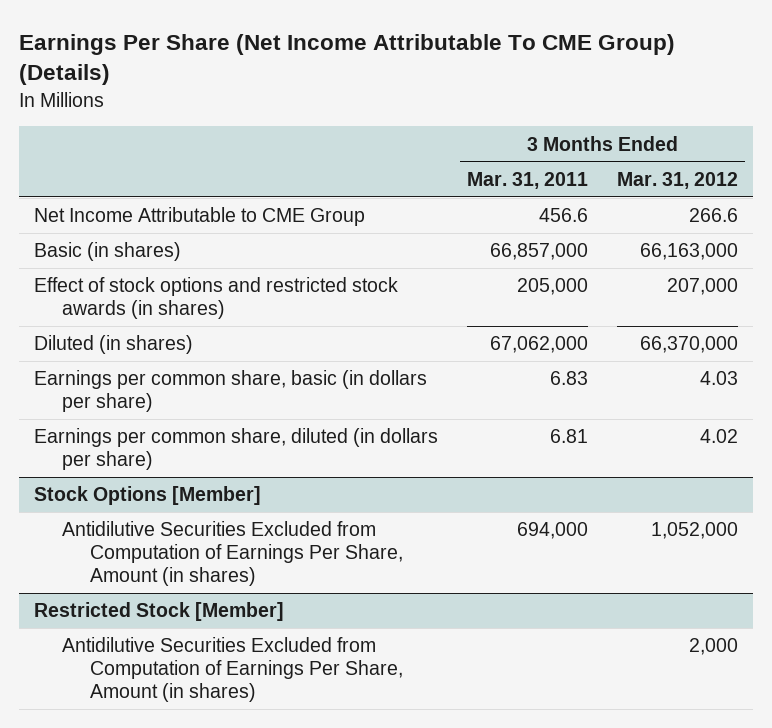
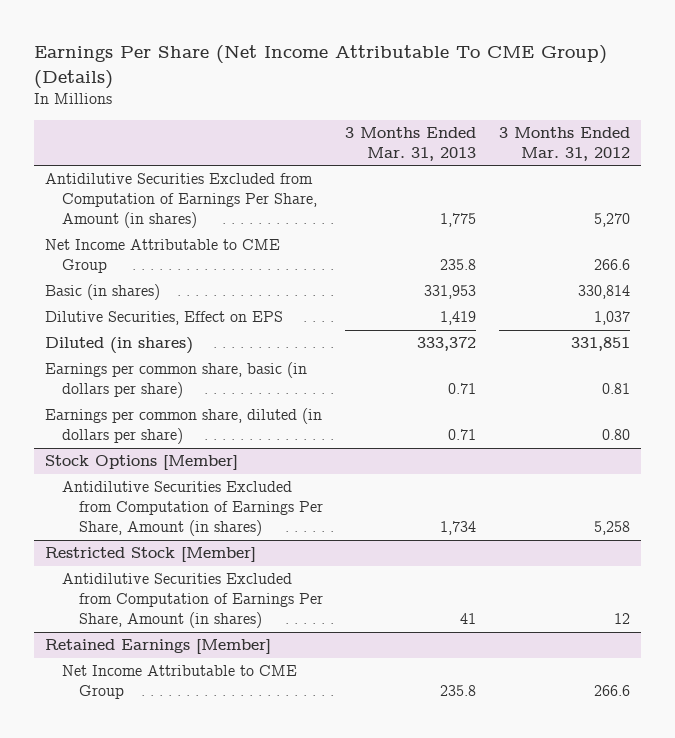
[467,171,589,189] Mar. 31, 2011 -> none
none -> [345,126,477,162] 3 Months Ended Mar. 31, 2013
none -> [45,173,317,229] Antidilutive Securities Excluded from Computation of Earnings Per Share, Amount (in shares)
[34,277,399,320] Effect of stock options and restricted stock awards (in shares) -> none
[640,243,739,261] 66,163,000 -> [577,285,630,300] 330,814
none -> [45,311,284,326] Dilutive Securities, Effect on EPS
[640,336,739,354] 66,370,000 -> [570,337,630,352] 331,851
[700,371,739,386] 4.03 -> [601,383,630,395] 0.81
[700,429,739,444] 4.02 -> [601,429,630,441] 0.80
[651,522,739,540] 1,052,000 -> [593,521,630,536] 5,258
[689,638,739,656] 2,000 -> [613,613,630,625] 12
none -> [45,639,272,655] Retained Earnings [Member]
none -> [61,665,297,700] Net Income Attributable to CME Group

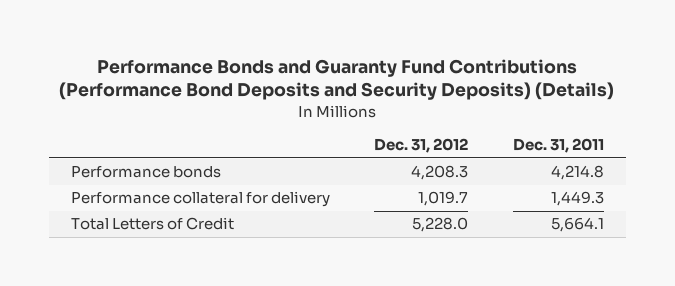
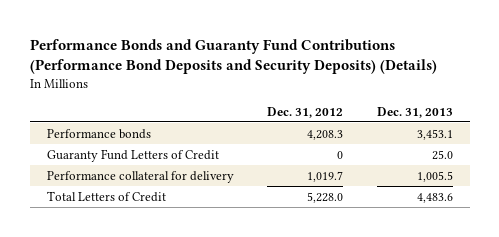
[512,138,604,154] Dec. 31, 2011 -> none
none -> [376,106,453,118] Dec. 31, 2013
none -> [46,148,219,162] Guaranty Fund Letters of Credit

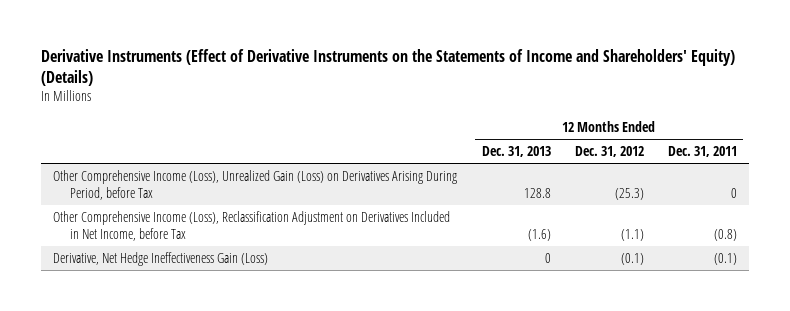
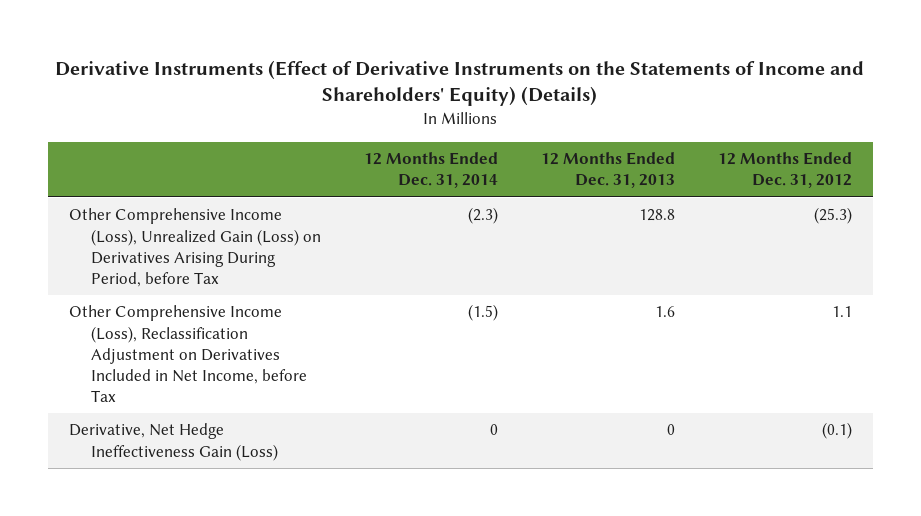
[668,145,738,157] Dec. 31, 2011 -> none
none -> [363,152,498,189] 12 Months Ended Dec. 31, 2014
[527,229,551,242] (1.6) -> [654,306,675,318] 1.6
[620,229,644,242] (1.1) -> [831,306,852,318] 1.1

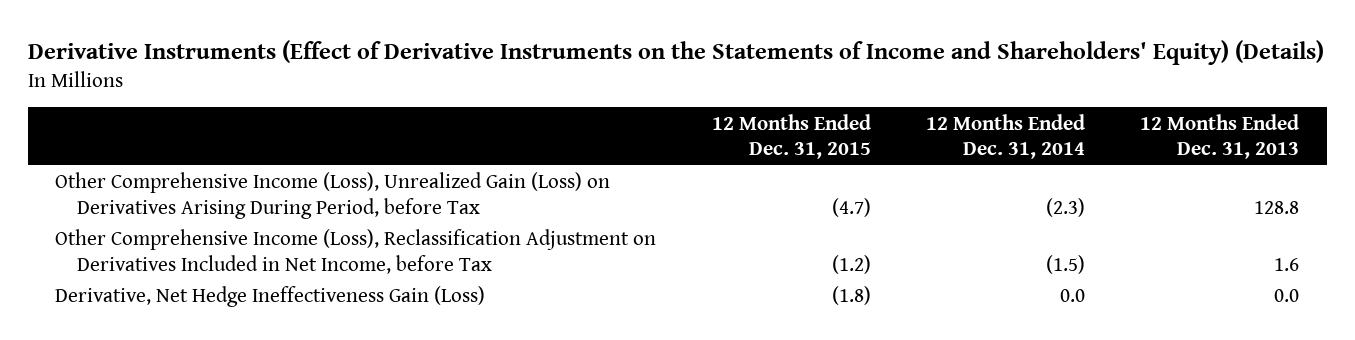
[717,152,852,189] 12 Months Ended Dec. 31, 2012 -> none
none -> [711,113,871,160] 12 Months Ended Dec. 31, 2015
[489,424,498,436] 0 -> [1059,289,1085,303] 0.0
[666,424,675,436] 0 -> [1274,289,1300,303] 0.0

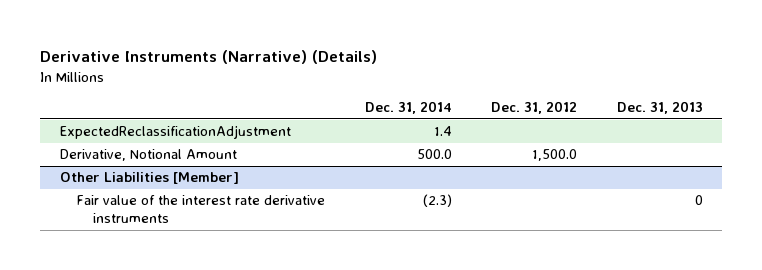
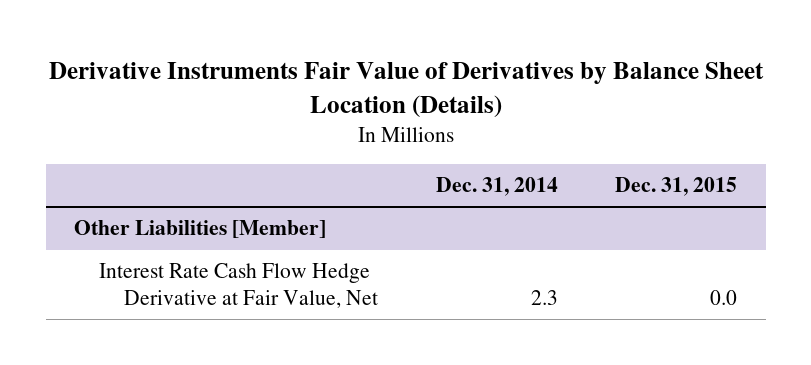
[39,50,377,65] Derivative Instruments (Narrative) (Details) -> [48,62,764,118] Derivative Instruments Fair Value of Derivatives by Balance Sheet Location (Details)
[491,101,578,115] Dec. 31, 2012 -> none
[616,101,703,115] Dec. 31, 2013 -> none
none -> [614,177,737,197] Dec. 31, 2015
[59,125,291,140] ExpectedReclassificationAdjustment -> none
[59,149,237,162] Derivative, Notional Amount -> none
[76,195,326,223] Fair value of the interest rate derivative instruments -> [99,263,379,308] Interest Rate Cash Flow Hedge Derivative at Fair Value, Net
[422,194,452,208] (2.3) -> [530,289,558,305] 2.3

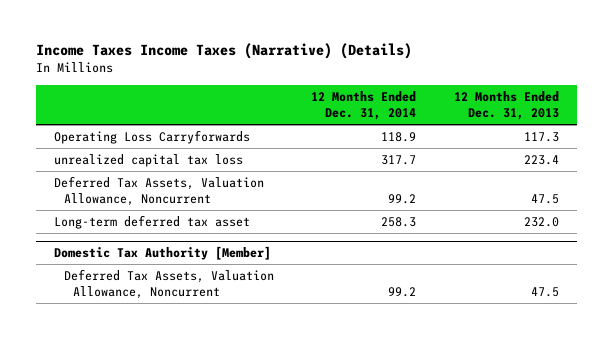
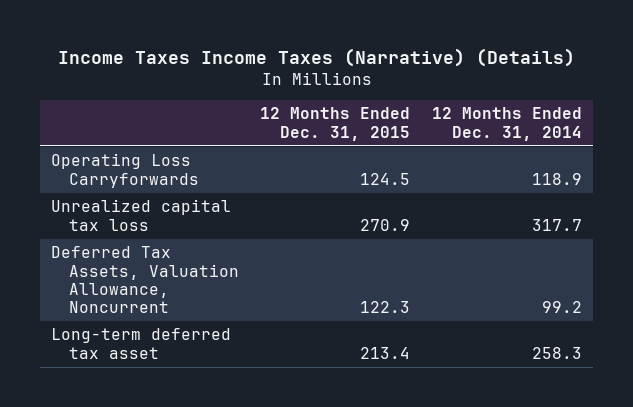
[453,91,559,121] 12 Months Ended Dec. 31, 2013 -> none
none -> [260,107,411,141] 12 Months Ended Dec. 31, 2015
[54,153,244,167] unrealized capital tax loss -> [51,199,232,231] Unrealized capital tax loss
[54,245,272,260] Domestic Tax Authority [Member] -> none
[63,268,274,300] Deferred Tax Assets, Valuation Allowance, Noncurrent -> none

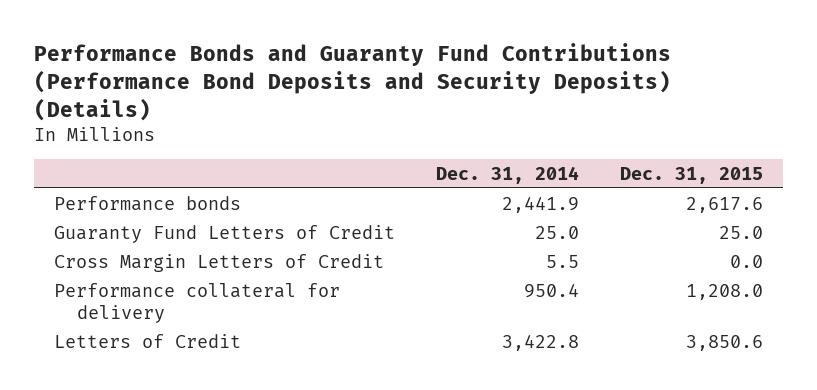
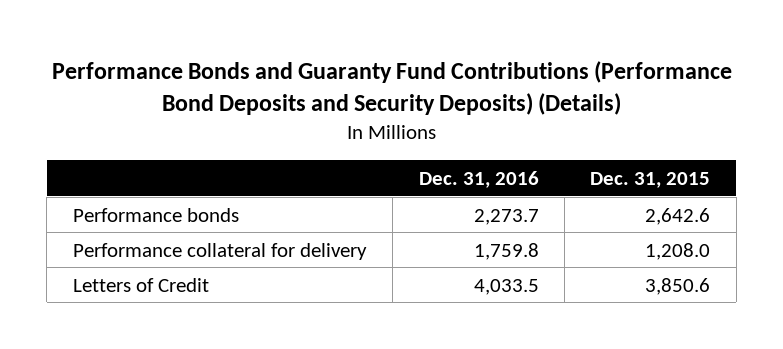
[435,165,579,184] Dec. 31, 2014 -> none
none -> [418,170,539,188] Dec. 31, 2016
[54,224,396,243] Guaranty Fund Letters of Credit -> none
[54,253,385,272] Cross Margin Letters of Credit -> none
[685,196,763,213] 2,617.6 -> [645,207,711,225] 2,642.6

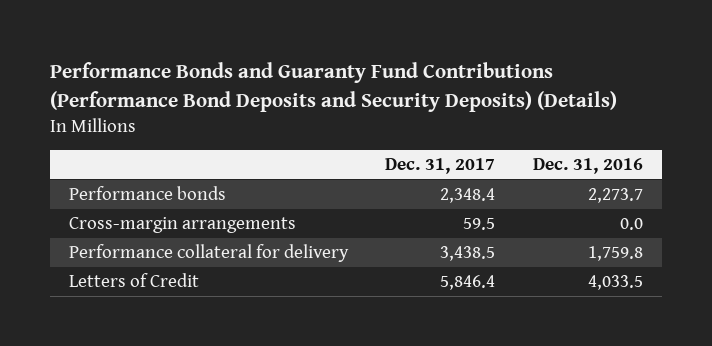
[590,171,711,188] Dec. 31, 2015 -> none
none -> [385,157,496,174] Dec. 31, 2017
none -> [68,216,296,233] Cross-margin arrangements

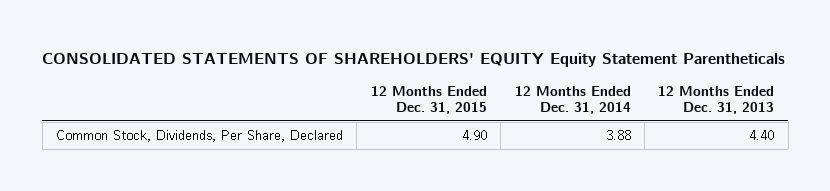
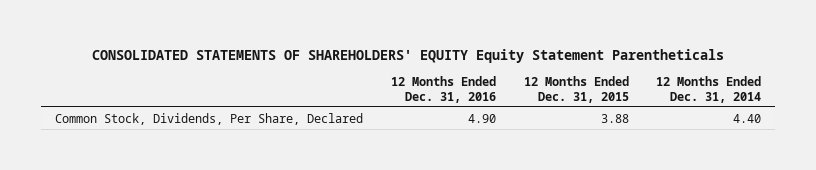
[658,85,775,115] 12 Months Ended Dec. 31, 2013 -> none
none -> [390,76,496,103] 12 Months Ended Dec. 31, 2016
[461,130,487,141] 4.90 -> [600,113,629,123] 3.88
[605,130,631,141] 3.88 -> [733,113,762,123] 4.40

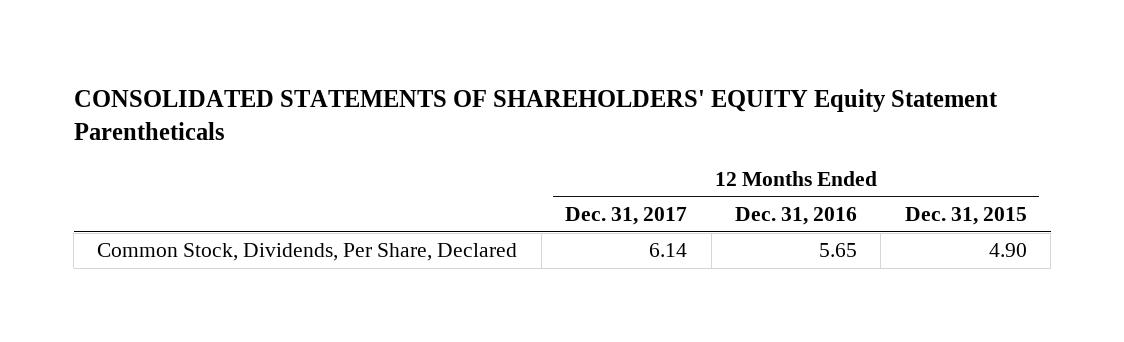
[656,76,762,103] 12 Months Ended Dec. 31, 2014 -> none
none -> [565,207,688,226] Dec. 31, 2017
[467,113,496,123] 4.90 -> [819,243,858,258] 5.65
[600,113,629,123] 3.88 -> [988,243,1027,258] 4.90

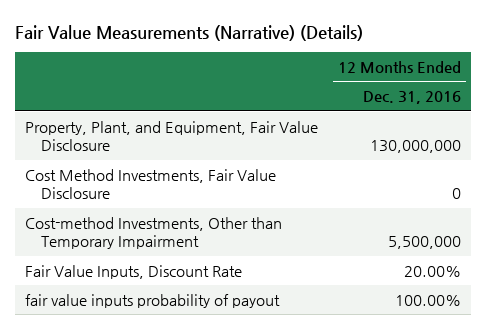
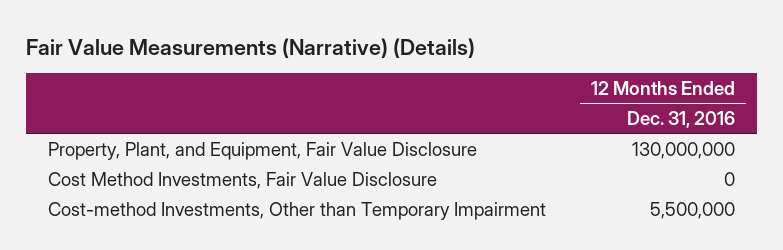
[25,264,243,279] Fair Value Inputs, Discount Rate -> none
[25,293,281,308] fair value inputs probability of payout -> none

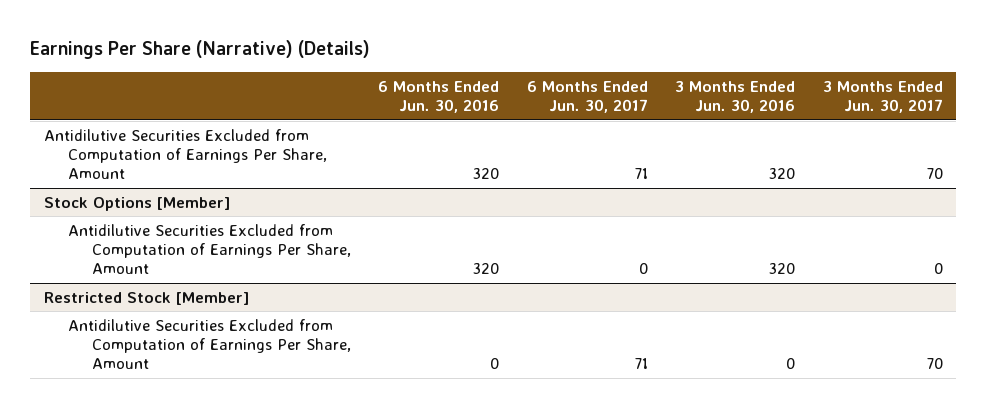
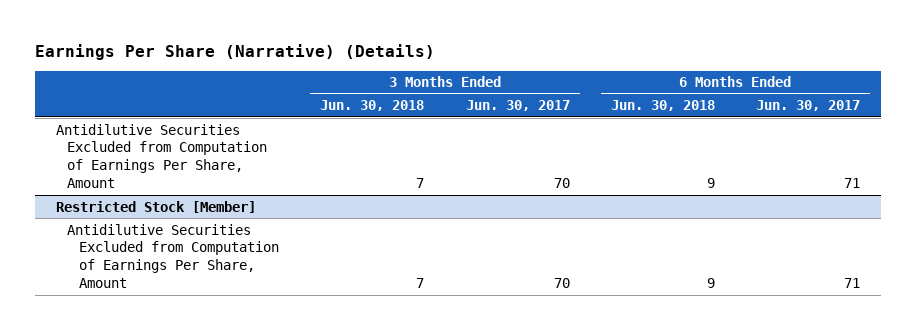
[378,80,500,114] 6 Months Ended Jun. 30, 2016 -> none
[675,80,796,114] 3 Months Ended Jun. 30, 2016 -> none
none -> [320,100,425,112] Jun. 30, 2018
none -> [610,100,715,112] Jun. 30, 2018
[43,196,230,211] Stock Options [Member] -> none
[67,223,351,275] Antidilutive Securities Excluded from Computation of Earnings Per Share, Amount -> none

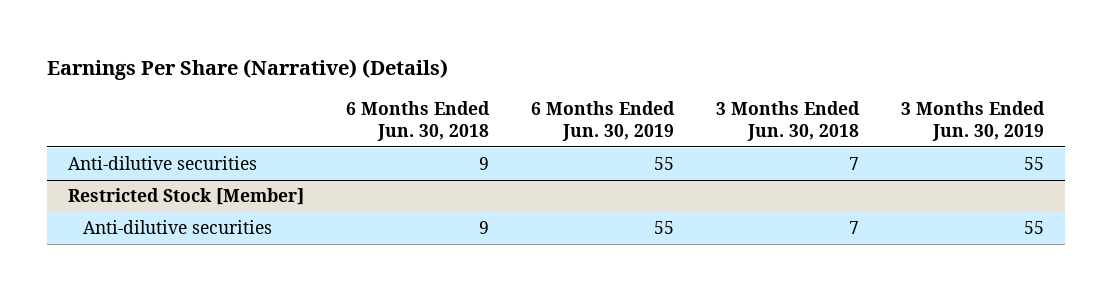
[465,100,570,112] Jun. 30, 2017 -> none
[756,100,861,112] Jun. 30, 2017 -> none
none -> [531,100,676,142] 6 Months Ended Jun. 30, 2019
none -> [900,100,1045,142] 3 Months Ended Jun. 30, 2019
[55,123,268,189] Antidilutive Securities Excluded from Computation of Earnings Per Share, Amount -> [68,156,258,171] Anti-dilutive securities
[67,223,280,289] Antidilutive Securities Excluded from Computation of Earnings Per Share, Amount -> [83,220,273,235] Anti-dilutive securities

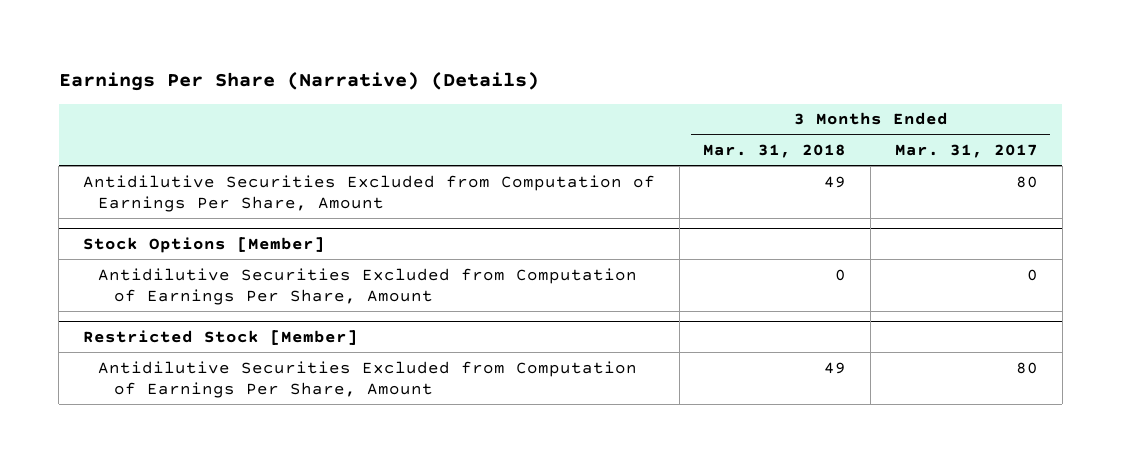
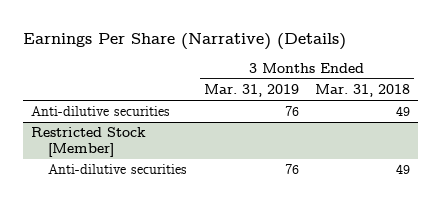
[895,144,1039,159] Mar. 31, 2017 -> none
none -> [203,84,299,98] Mar. 31, 2019
[82,237,325,254] Stock Options [Member] -> none
[98,267,638,305] Antidilutive Securities Excluded from Computation of Earnings Per Share, Amount -> none
[82,174,655,212] Antidilutive Securities Excluded from Computation of Earnings Per Share, Amount -> [30,106,170,117] Anti-dilutive securities
[98,360,638,398] Antidilutive Securities Excluded from Computation of Earnings Per Share, Amount -> [48,164,188,175] Anti-dilutive securities

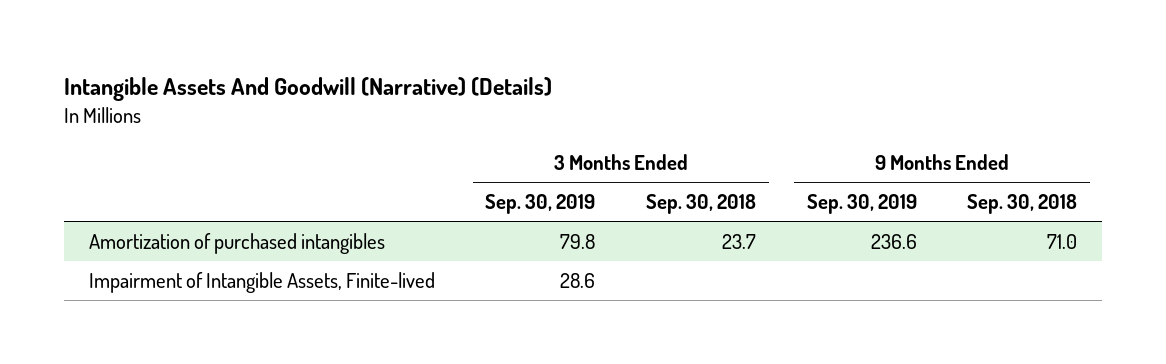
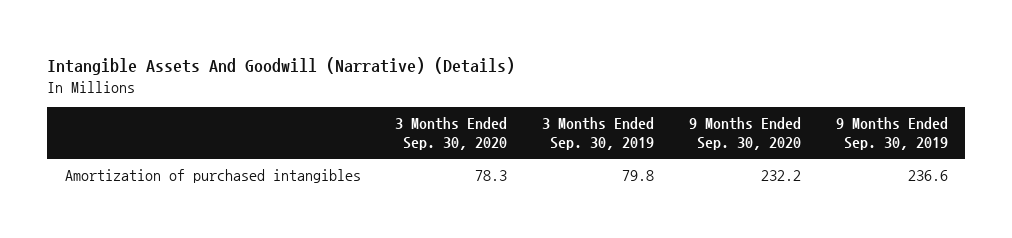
[645,194,756,215] Sep. 30, 2018 -> none
[967,194,1078,215] Sep. 30, 2018 -> none
none -> [395,116,508,151] 3 Months Ended Sep. 30, 2020
none -> [688,116,801,151] 9 Months Ended Sep. 30, 2020
[88,271,435,293] Impairment of Intangible Assets, Finite-lived -> none

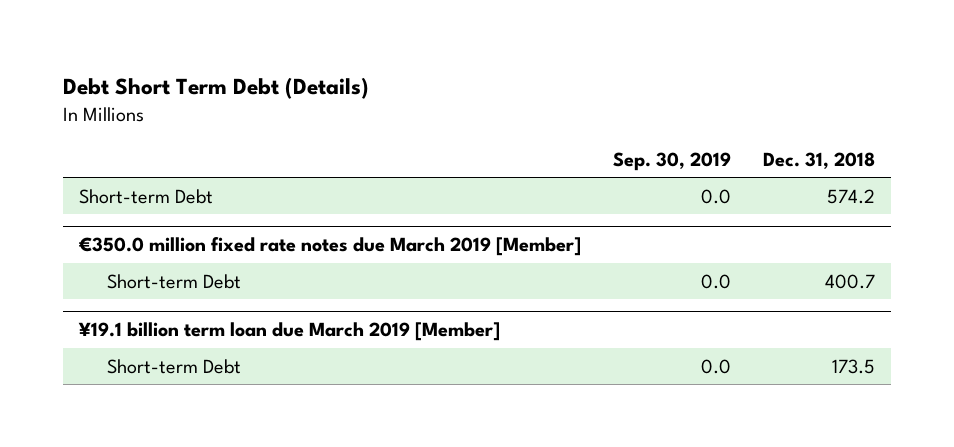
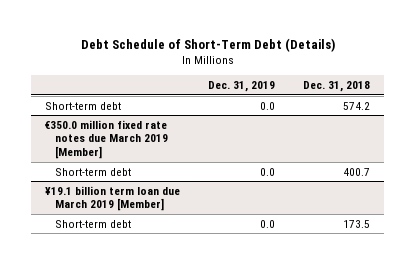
[63,77,370,100] Debt Short Term Debt (Details) -> [80,37,335,52] Debt Schedule of Short-Term Debt (Details)
[612,152,731,172] Sep. 30, 2019 -> none
none -> [208,81,276,93] Dec. 31, 2019
[79,188,214,204] Short-term Debt -> [45,101,122,110] Short-term debt
[107,273,242,289] Short-term Debt -> [54,167,131,176] Short-term debt
[107,358,242,374] Short-term Debt -> [54,219,131,228] Short-term debt

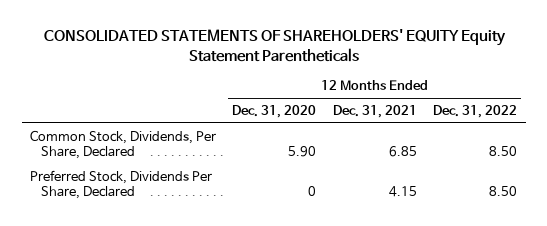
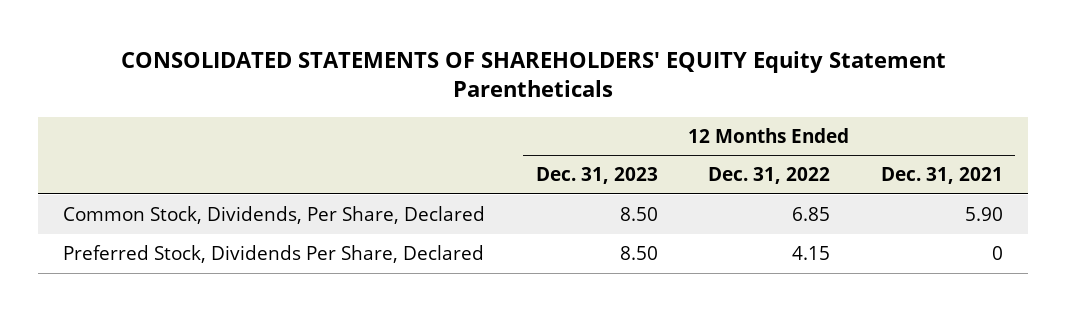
[232,105,317,119] Dec. 31, 2020 -> none
none -> [535,167,658,185] Dec. 31, 2023
[388,145,417,157] 6.85 -> [964,207,1003,222] 5.90
[489,145,518,156] 8.50 -> [792,207,831,222] 6.85
[388,185,417,197] 4.15 -> [991,246,1003,261] 0
[489,185,518,196] 8.50 -> [792,246,831,261] 4.15

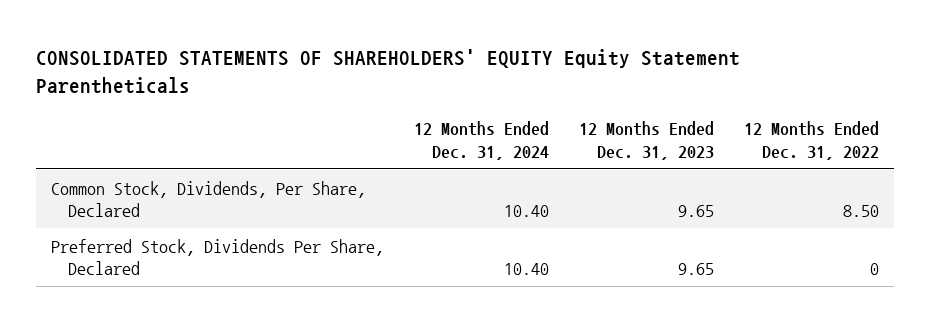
[880,167,1003,185] Dec. 31, 2021 -> none
none -> [414,121,550,161] 12 Months Ended Dec. 31, 2024
[619,207,658,222] 8.50 -> [678,205,715,218] 9.65
[792,207,831,222] 6.85 -> [843,205,880,218] 8.50
[619,246,658,261] 8.50 -> [678,263,715,276] 9.65
[792,246,831,261] 4.15 -> [870,263,880,276] 0

